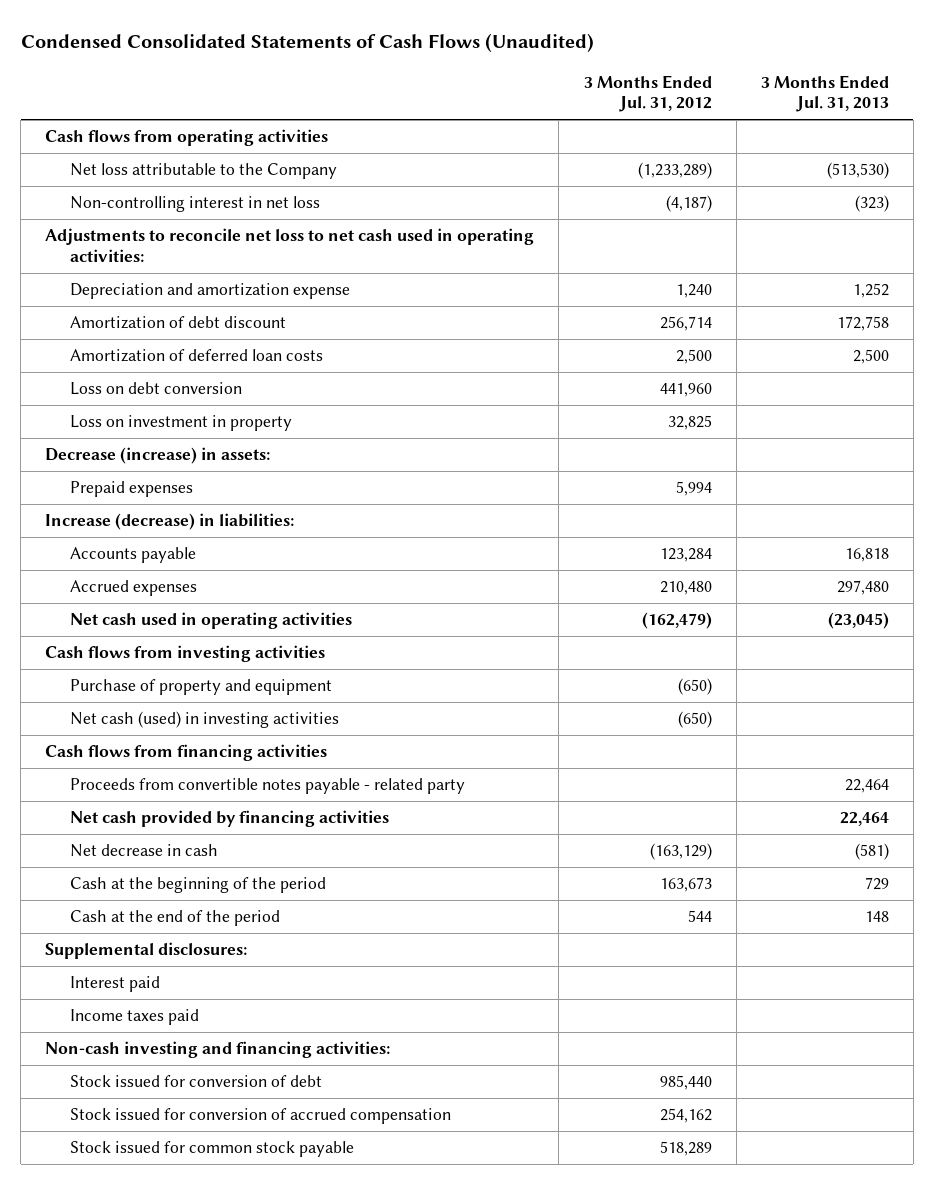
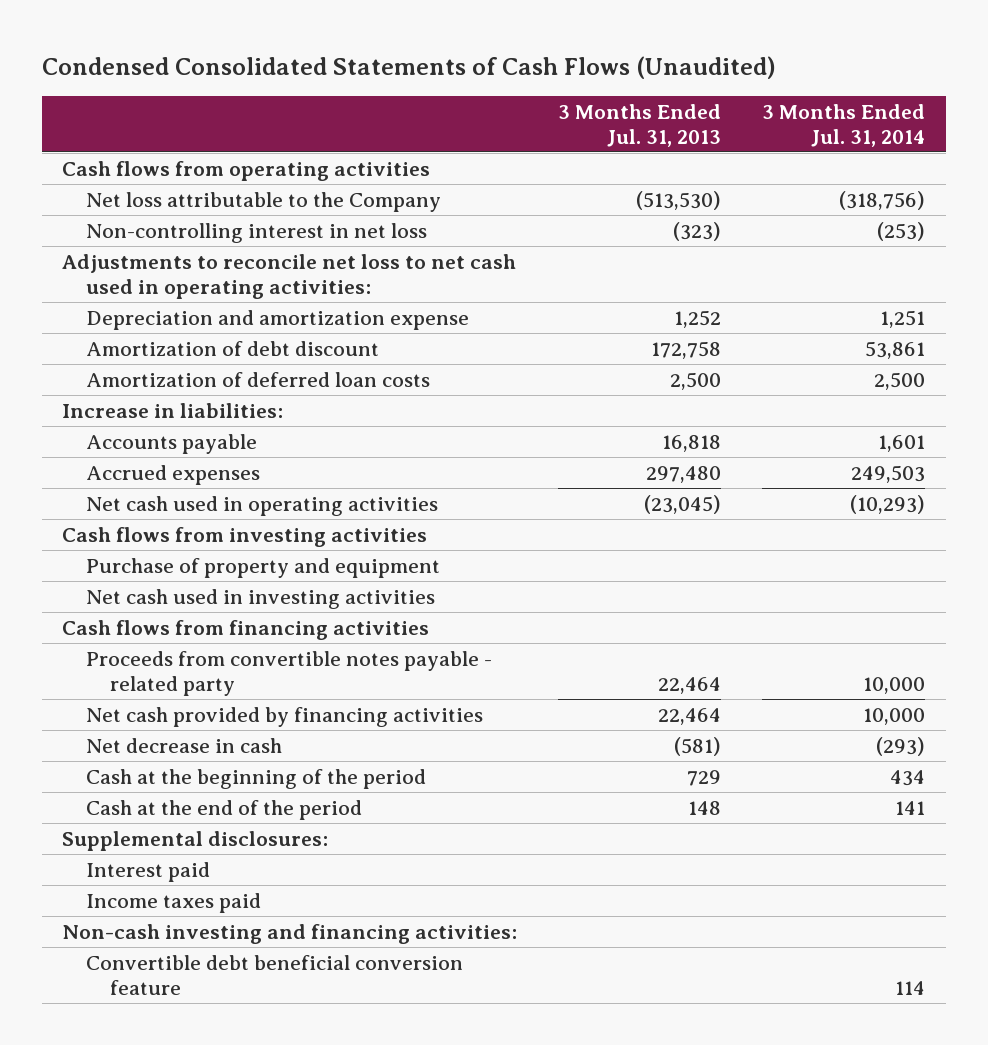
[583,74,712,113] 3 Months Ended Jul. 31, 2012 -> none
none -> [762,103,926,147] 3 Months Ended Jul. 31, 2014
[69,382,242,396] Loss on debt conversion -> none
[69,415,292,432] Loss on investment in property -> none
[45,447,271,465] Decrease (increase) in assets: -> none
[69,481,193,498] Prepaid expenses -> none
[45,513,295,531] Increase (decrease) in liabilities: -> [62,402,284,418] Increase in liabilities:
[69,711,339,729] Net cash (used) in investing activities -> [86,588,436,609] Net cash used in investing activities
[69,1075,322,1088] Stock issued for conversion of debt -> none
[69,1108,451,1125] Stock issued for conversion of accrued compensation -> none
[69,1141,354,1158] Stock issued for common stock payable -> none
none -> [86,954,464,996] Convertible debt beneficial conversion feature

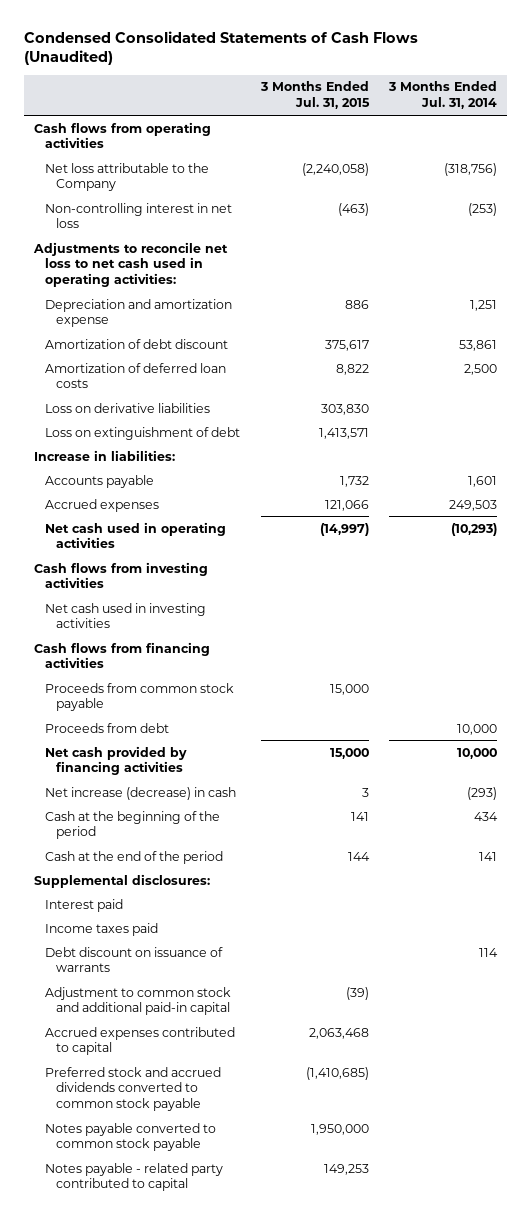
[558,103,722,147] 3 Months Ended Jul. 31, 2013 -> none
none -> [259,81,370,110] 3 Months Ended Jul. 31, 2015
none -> [44,402,210,413] Loss on derivative liabilities
none -> [44,426,240,440] Loss on extinguishment of debt
[86,557,441,578] Purchase of property and equipment -> none
[86,650,493,697] Proceeds from convertible notes payable - related party -> none
none -> [44,682,234,712] Proceeds from common stock payable
none -> [44,722,169,733] Proceeds from debt
[86,737,283,753] Net decrease in cash -> [44,786,236,800] Net increase (decrease) in cash
[62,923,518,944] Non-cash investing and financing activities: -> none
[86,954,464,996] Convertible debt beneficial conversion feature -> [44,946,223,973] Debt discount on issuance of warrants
none -> [44,986,231,1016] Adjustment to common stock and additional paid-in capital
none -> [44,1026,235,1056] Accrued expenses contributed to capital
none -> [44,1066,221,1112] Preferred stock and accrued dividends converted to common stock payable
none -> [44,1122,216,1152] Notes payable converted to common stock payable
none -> [44,1162,223,1192] Notes payable - related party contributed to capital

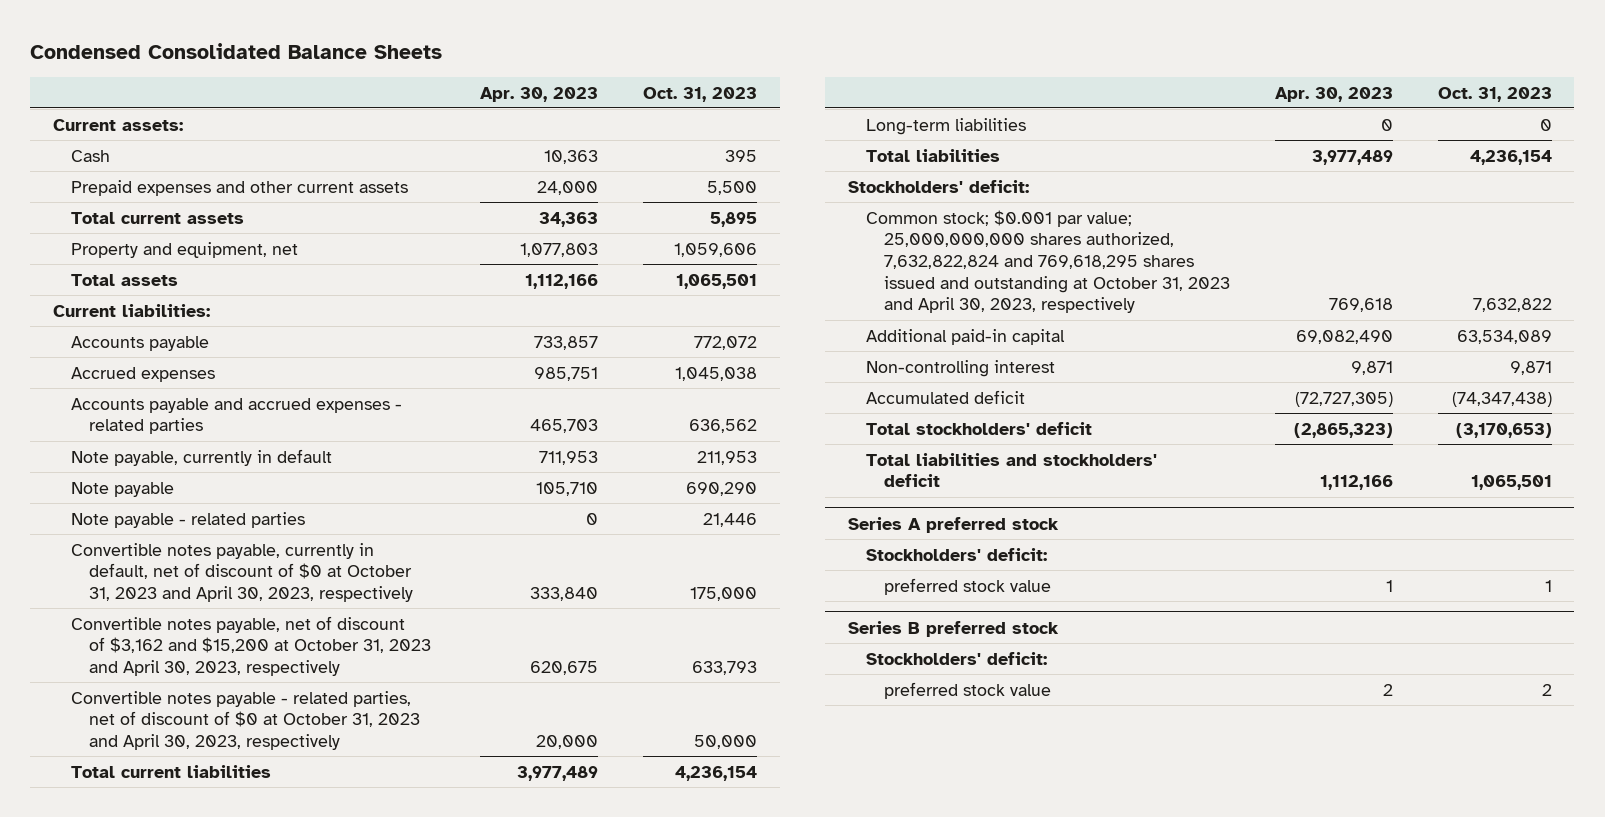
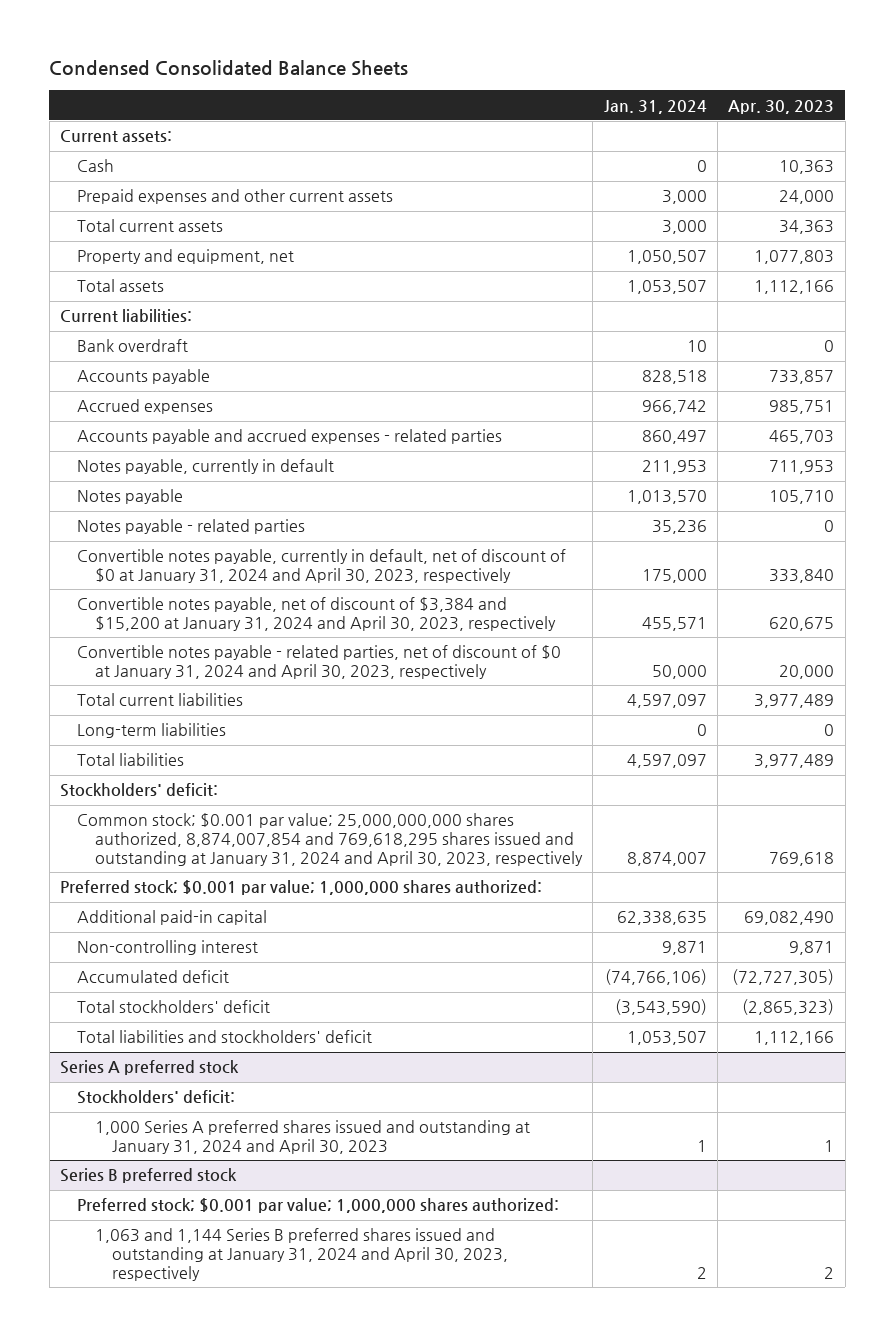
[642,86,757,102] Oct. 31, 2023 -> none
none -> [603,99,707,114] Jan. 31, 2024
none -> [77,339,189,353] Bank overdraft
[70,448,332,466] Note payable, currently in default -> [77,459,335,475] Notes payable, currently in default
[70,481,174,497] Note payable -> [77,489,184,505] Notes payable
[70,511,305,528] Note payable - related parties -> [77,519,306,535] Notes payable - related parties
[70,542,413,602] Convertible notes payable, currently in default, net of discount of $0 at October 31, 2023 and April 30, 2023, respectively -> [77,549,567,584] Convertible notes payable, currently in default, net of discount of $0 at January 31, 2024 and April 30, 2023, respectively
[70,615,431,676] Convertible notes payable, net of discount of $3,162 and $15,200 at October 31, 2023 and April 30, 2023, respectively -> [77,597,556,632] Convertible notes payable, net of discount of $3,384 and $15,200 at January 31, 2024 and April 30, 2023, respectively
[70,690,420,750] Convertible notes payable - related parties, net of discount of $0 at October 31, 2023 and April 30, 2023, respectively -> [77,645,562,680] Convertible notes payable - related parties, net of discount of $0 at January 31, 2024 and April 30, 2023, respectively
[865,209,1230,314] Common stock; $0.001 par value; 25,000,000,000 shares authorized, 7,632,822,824 and 769,618,295 shares issued and outstanding at October 31, 2023 and April 30, 2023, respectively -> [77,813,583,866] Common stock; $0.001 par value; 25,000,000,000 shares authorized, 8,874,007,854 and 769,618,295 shares issued and outstanding at January 31, 2024 and April 30, 2023, respectively
none -> [60,880,543,896] Preferred stock; $0.001 par value; 1,000,000 shares authorized:
[883,577,1051,595] preferred stock value -> none
none -> [94,1120,530,1155] 1,000 Series A preferred shares issued and outstanding at January 31, 2024 and April 30, 2023
[865,651,1047,665] Stockholders' deficit: -> none
none -> [77,1198,560,1214] Preferred stock; $0.001 par value; 1,000,000 shares authorized:
[883,681,1051,699] preferred stock value -> [94,1228,508,1281] 1,063 and 1,144 Series B preferred shares issued and outstanding at January 31, 2024 and April 30, 2023, respectively

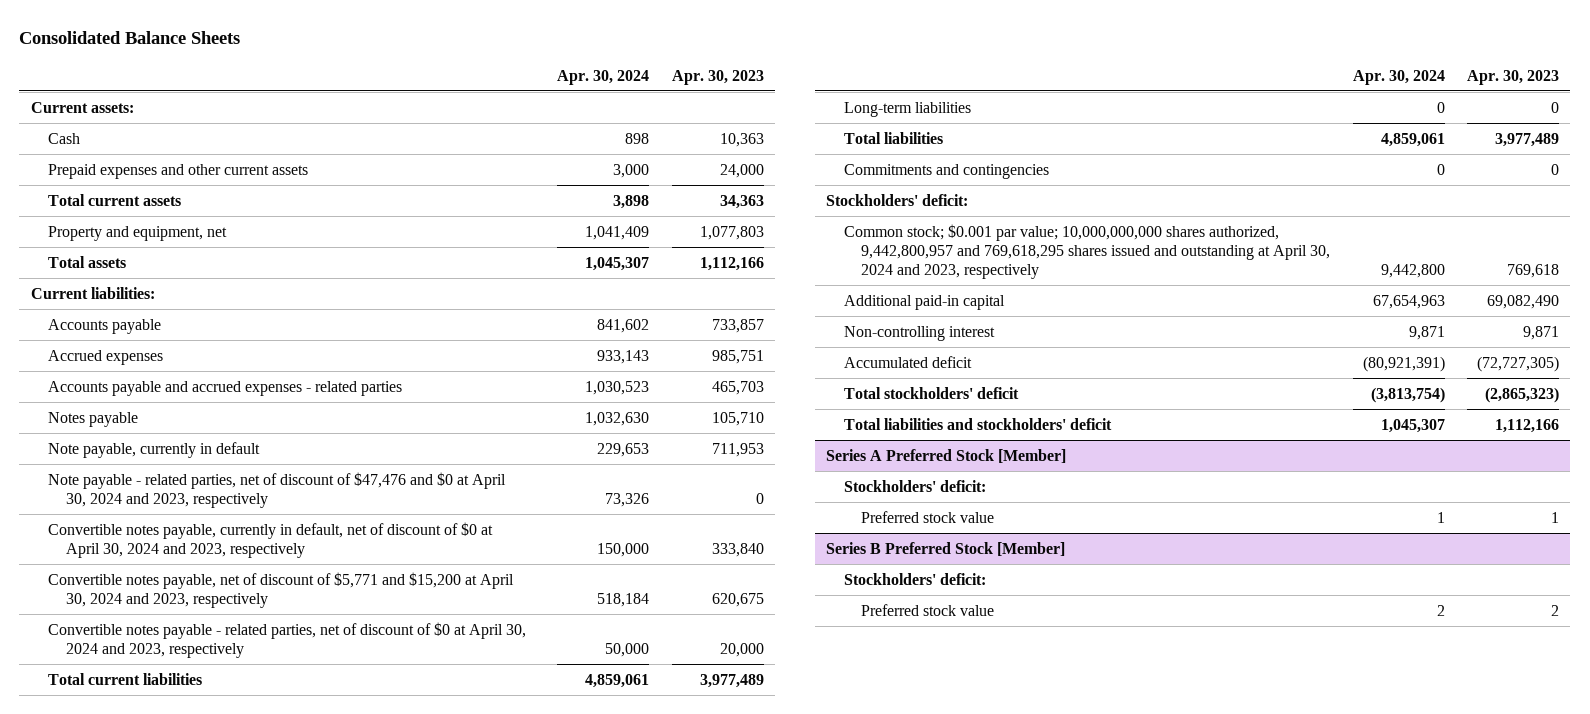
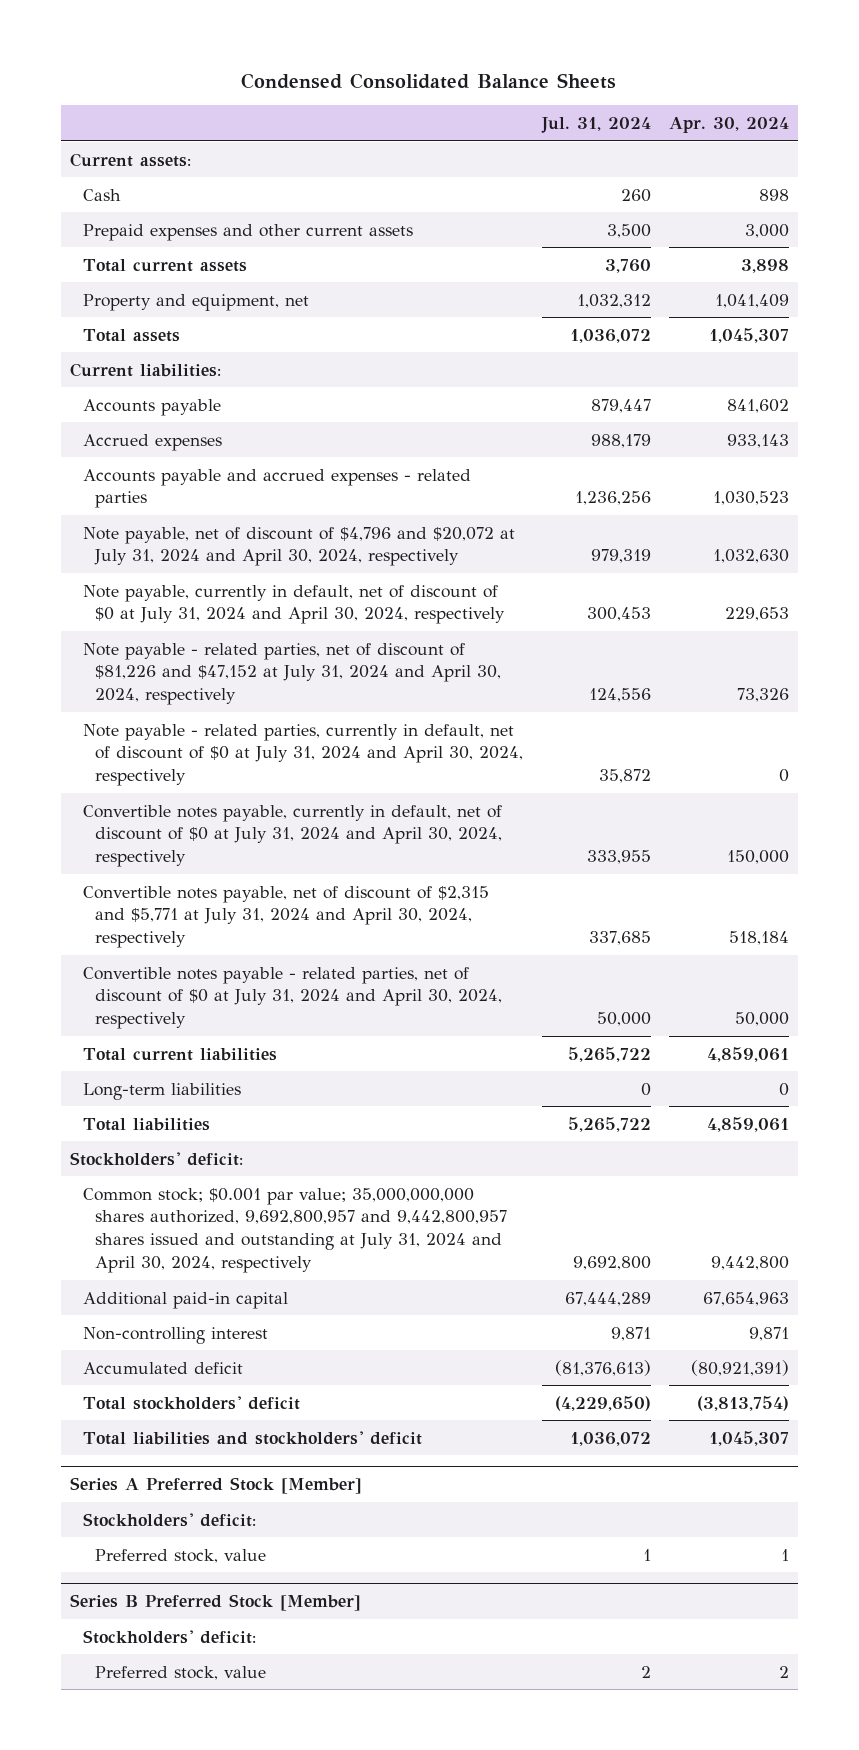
[19,31,241,45] Consolidated Balance Sheets -> [241,72,617,89] Condensed Consolidated Balance Sheets
[671,69,764,85] Apr. 30, 2023 -> none
none -> [540,116,651,133] Jul. 31, 2024
[48,411,139,427] Notes payable -> [82,526,515,567] Note payable, net of discount of $4,796 and $20,072 at July 31, 2024 and April 30, 2024, respectively
[48,441,261,458] Note payable, currently in default -> [82,584,506,625] Note payable, currently in default, net of discount of $0 at July 31, 2024 and April 30, 2024, respectively
[48,471,507,508] Note payable - related parties, net of discount of $47,476 and $0 at April 30, 2024 and 2023, respectively -> [82,642,502,706] Note payable - related parties, net of discount of $81,226 and $47,152 at July 31, 2024 and April 30, 2024, respectively
none -> [82,723,524,787] Note payable - related parties, currently in default, net of discount of $0 at July 31, 2024 and April 30, 2024, respectively
[48,521,494,558] Convertible notes payable, currently in default, net of discount of $0 at April 30, 2024 and 2023, respectively -> [82,804,503,868] Convertible notes payable, currently in default, net of discount of $0 at July 31, 2024 and April 30, 2024, respectively
[48,571,515,608] Convertible notes payable, net of discount of $5,771 and $15,200 at April 30, 2024 and 2023, respectively -> [82,885,489,949] Convertible notes payable, net of discount of $2,315 and $5,771 at July 31, 2024 and April 30, 2024, respectively
[48,621,527,658] Convertible notes payable - related parties, net of discount of $0 at April 30, 2024 and 2023, respectively -> [82,966,503,1030] Convertible notes payable - related parties, net of discount of $0 at July 31, 2024 and April 30, 2024, respectively
[843,163,1049,179] Commitments and contingencies -> none
[843,223,1331,279] Common stock; $0.001 par value; 10,000,000,000 shares authorized, 9,442,800,957 and 769,618,295 shares issued and outstanding at April 30, 2024 and 2023, respectively -> [82,1187,508,1273] Common stock; $0.001 par value; 35,000,000,000 shares authorized, 9,692,800,957 and 9,442,800,957 shares issued and outstanding at July 31, 2024 and April 30, 2024, respectively
[861,510,995,523] Preferred stock value -> [95,1548,267,1563] Preferred stock, value
[861,603,995,616] Preferred stock value -> [95,1665,267,1680] Preferred stock, value

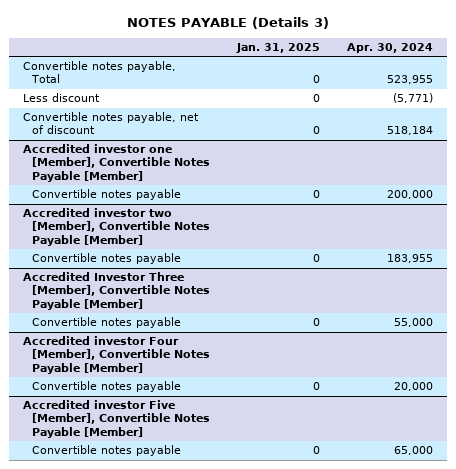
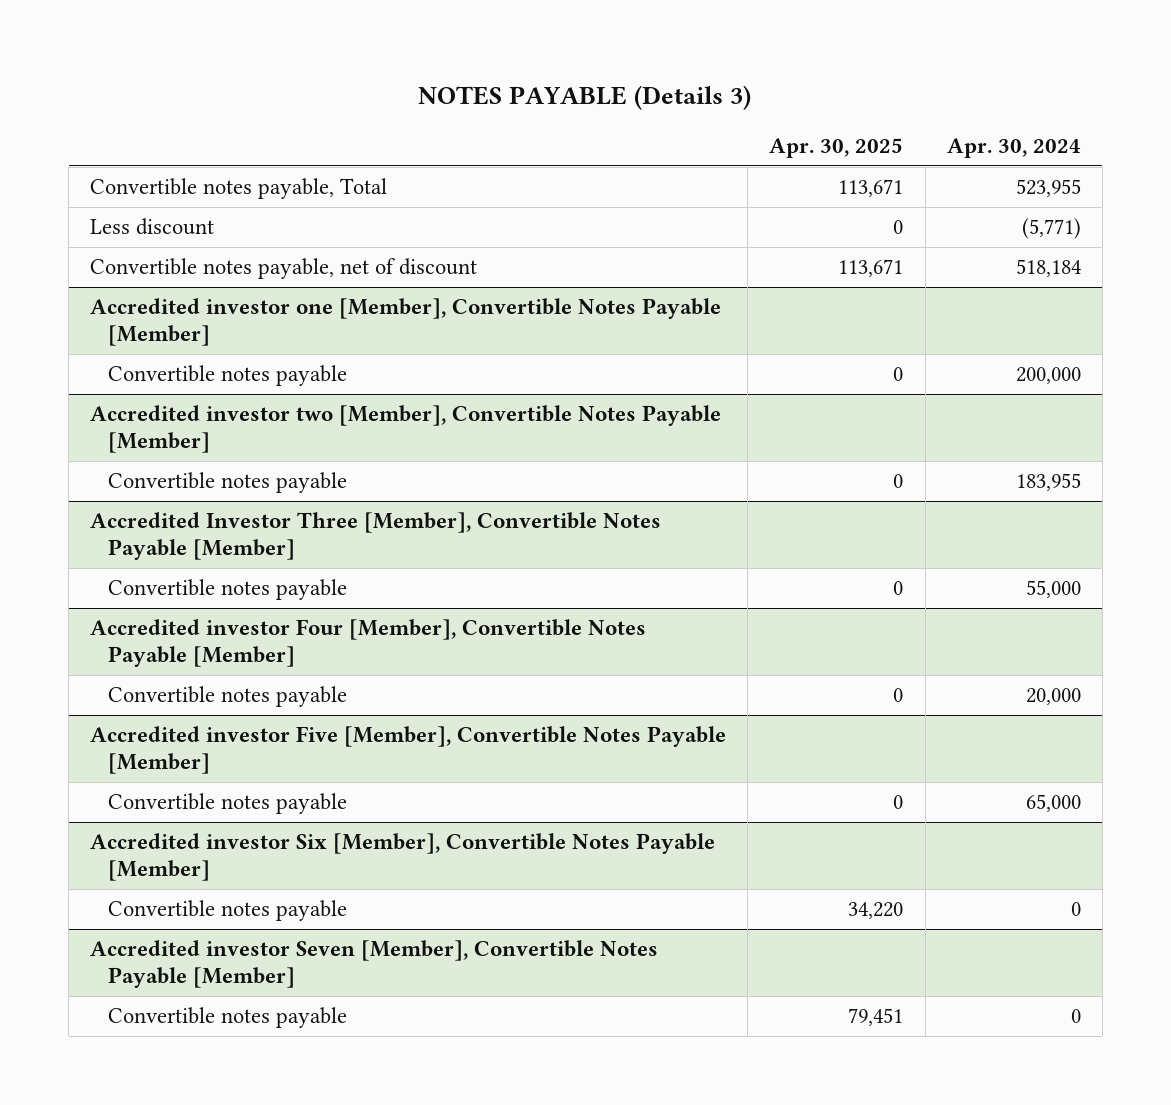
[236,43,321,54] Jan. 31, 2025 -> none
none -> [769,138,904,159] Apr. 30, 2025
none -> [90,833,716,881] Accredited investor Six [Member], Convertible Notes Payable [Member]
none -> [108,900,348,922] Convertible notes payable
none -> [90,940,659,988] Accredited investor Seven [Member], Convertible Notes Payable [Member]
none -> [108,1007,348,1029] Convertible notes payable

